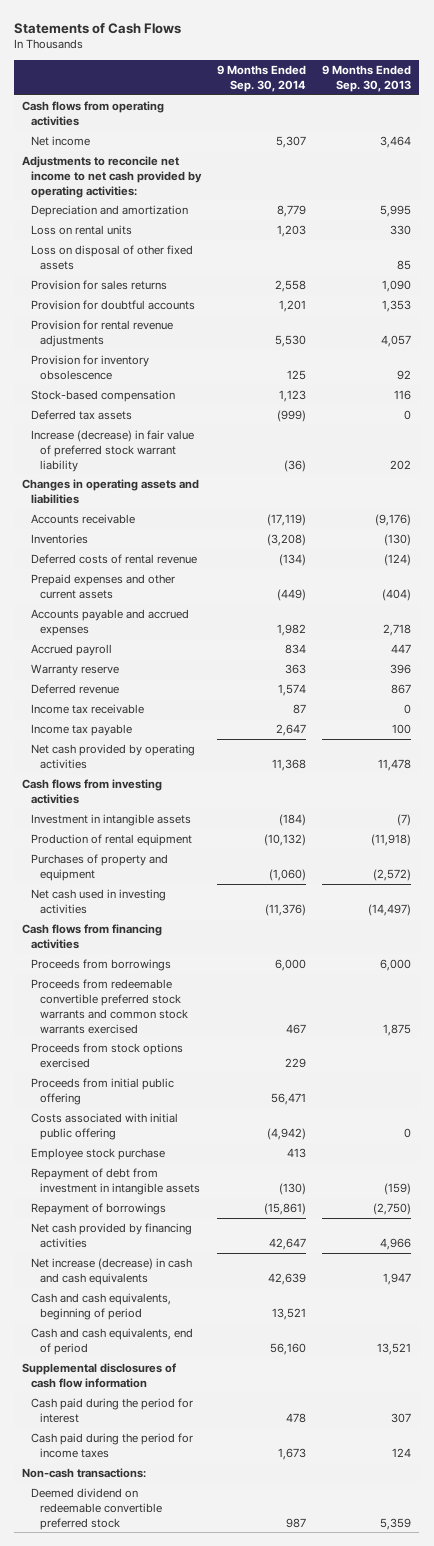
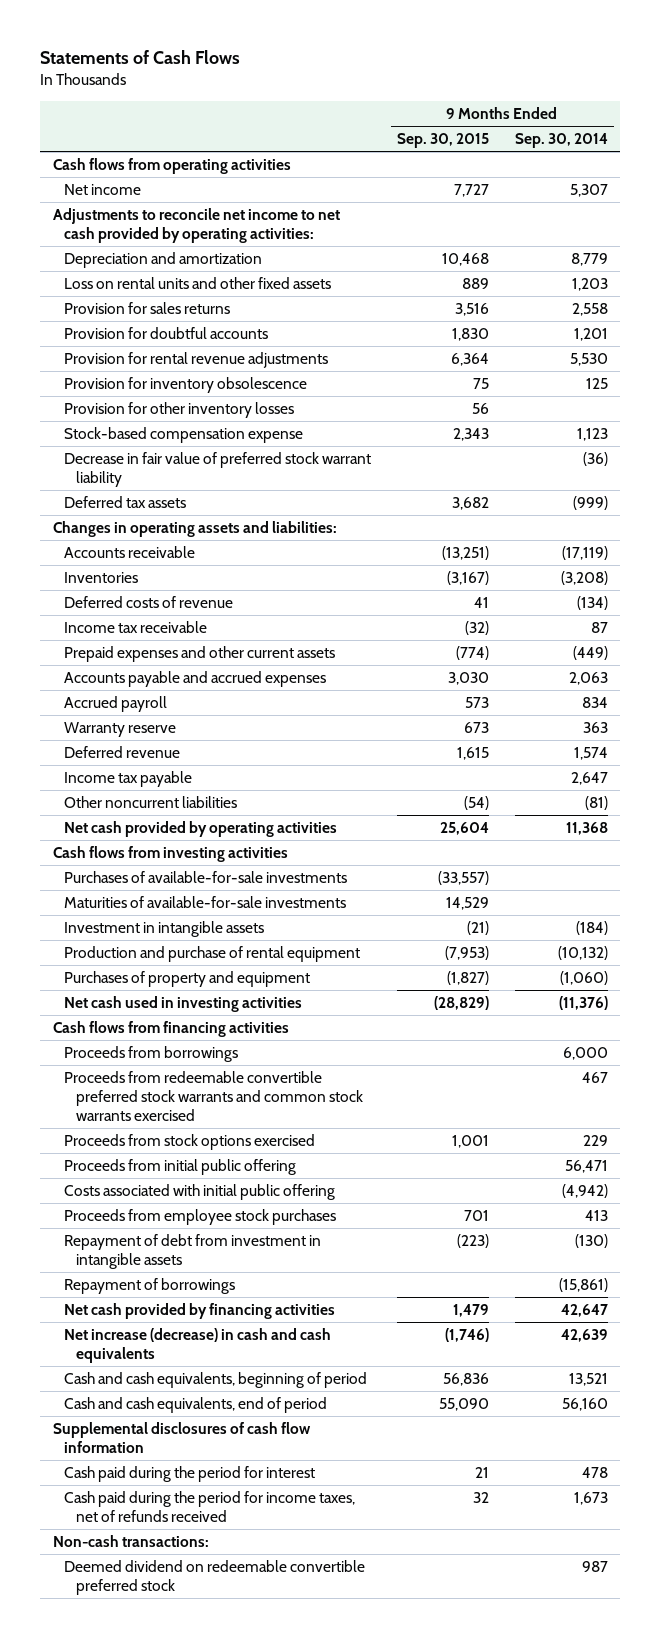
[322,65,412,92] 9 Months Ended Sep. 30, 2013 -> none
none -> [397,133,490,149] Sep. 30, 2015
[31,244,194,270] Loss on disposal of other fixed assets -> none
[31,224,133,235] Loss on rental units -> [64,277,332,290] Loss on rental units and other fixed assets
none -> [64,402,295,419] Provision for other inventory losses
[31,389,176,402] Stock-based compensation -> [64,427,304,444] Stock-based compensation expense
none -> [64,452,372,488] Decrease in fair value of preferred stock warrant liability
[31,429,195,472] Increase (decrease) in fair value of preferred stock warrant liability -> none
[22,478,200,504] Changes in operating assets and liabilities -> [52,521,337,538] Changes in operating assets and liabilities:
[31,553,198,564] Deferred costs of rental revenue -> [64,596,234,609] Deferred costs of revenue
[31,703,145,714] Income tax receivable -> [64,621,208,634] Income tax receivable
[277,623,307,636] 1,982 -> [568,672,608,686] 2,063
none -> [64,796,238,809] Other noncurrent liabilities
none -> [64,871,348,884] Purchases of available-for-sale investments
none -> [64,896,347,909] Maturities of available-for-sale investments
[31,833,193,846] Production of rental equipment -> [64,946,361,963] Production and purchase of rental equipment
[31,1147,166,1160] Employee stock purchase -> [64,1209,337,1226] Proceeds from employee stock purchases
[31,1432,194,1458] Cash paid during the period for income taxes -> [64,1491,356,1523] Cash paid during the period for income taxes, net of refunds received

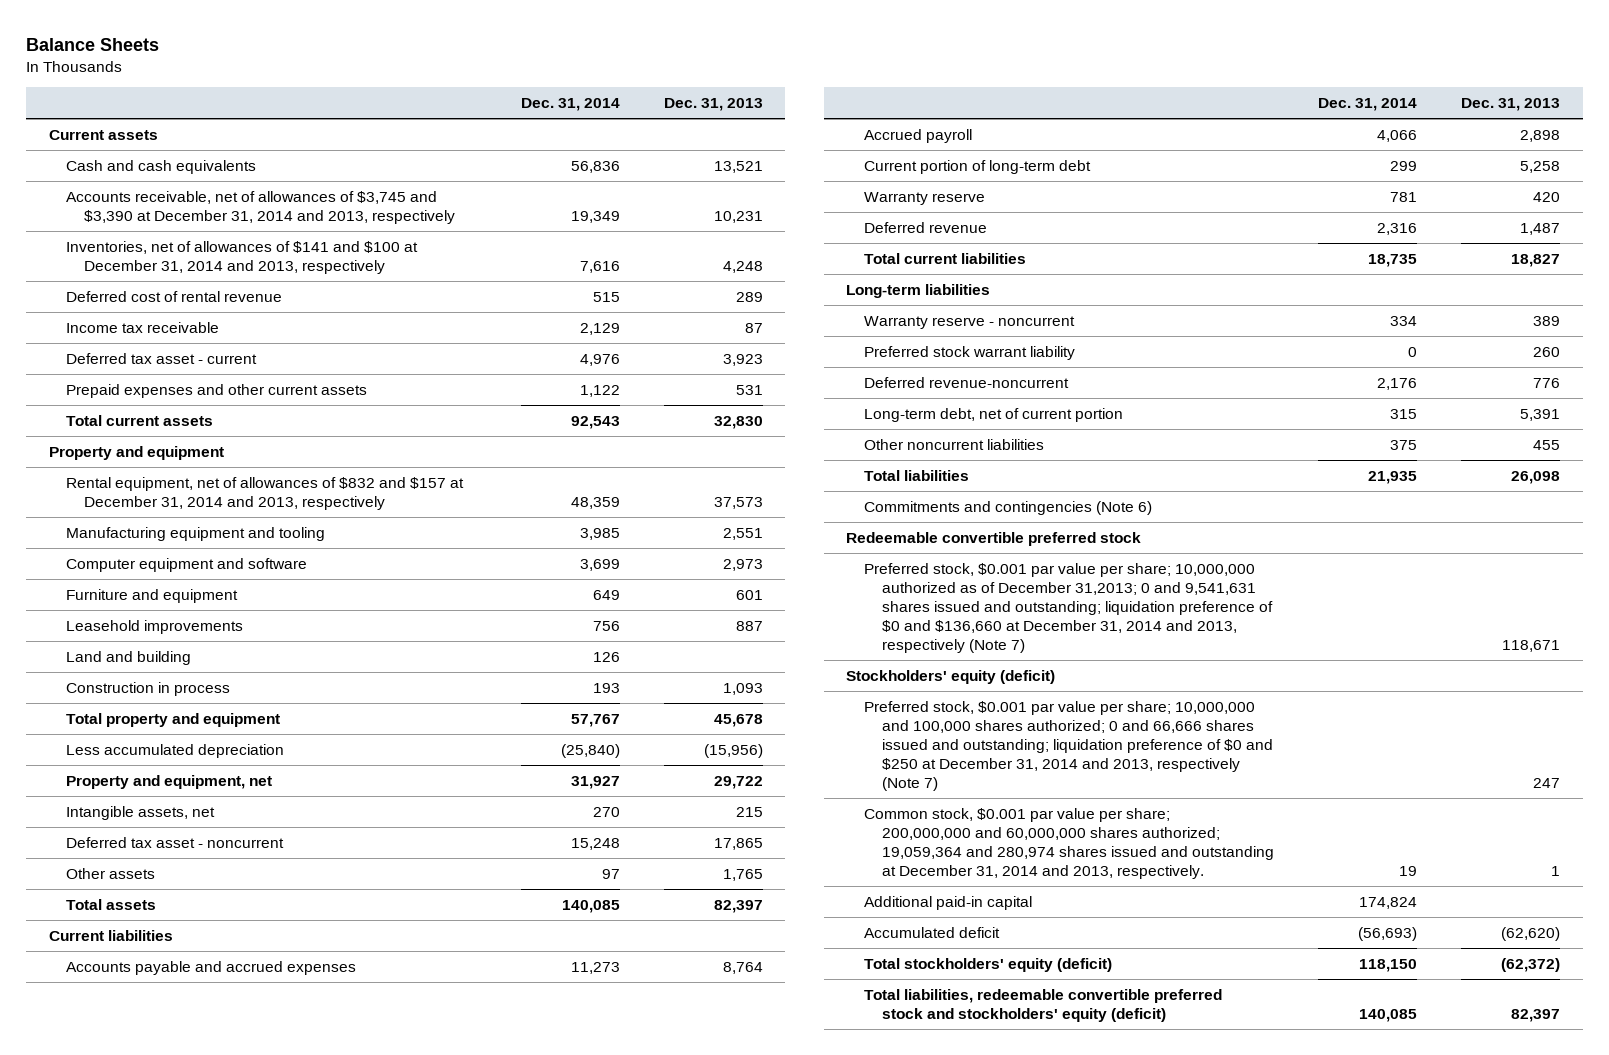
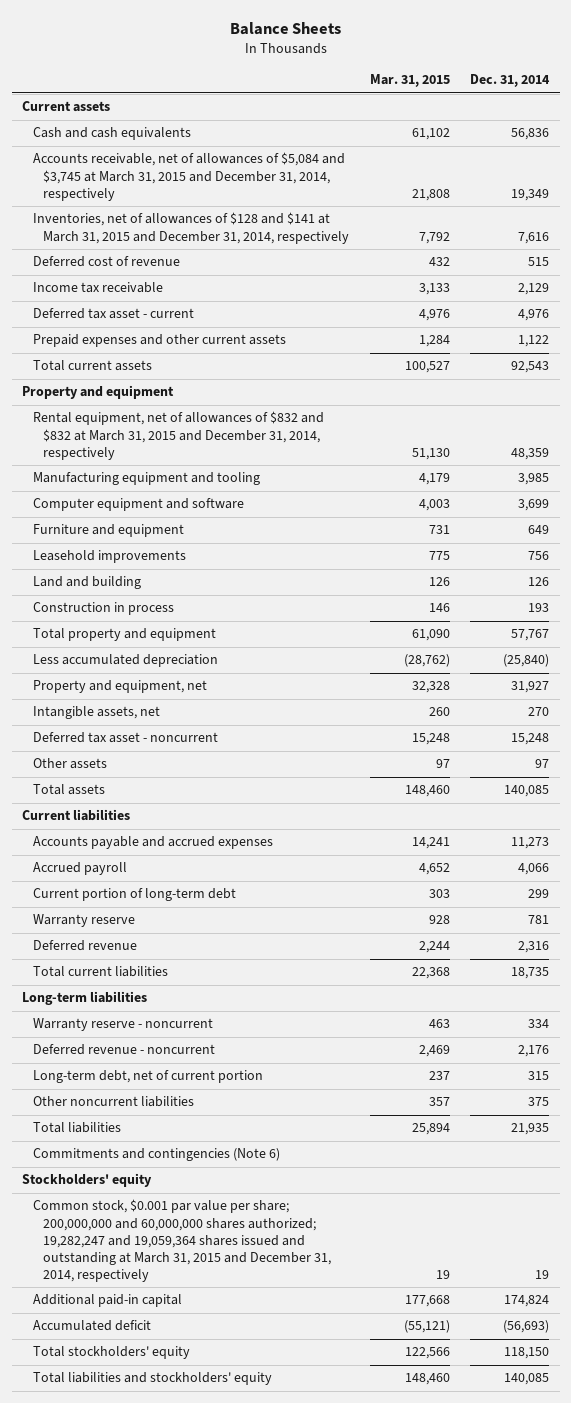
[663,98,763,112] Dec. 31, 2013 -> none
none -> [369,74,450,88] Mar. 31, 2015
[66,190,456,224] Accounts receivable, net of allowances of $3,745 and $3,390 at December 31, 2014 and 2013, respectively -> [32,152,345,201] Accounts receivable, net of allowances of $5,084 and $3,745 at March 31, 2015 and December 31, 2014, respectively
[66,240,419,274] Inventories, net of allowances of $141 and $100 at December 31, 2014 and 2013, respectively -> [32,212,350,244] Inventories, net of allowances of $128 and $141 at March 31, 2015 and December 31, 2014, respectively
[66,290,283,302] Deferred cost of rental revenue -> [32,256,180,268] Deferred cost of revenue
[66,476,465,510] Rental equipment, net of allowances of $832 and $157 at December 31, 2014 and 2013, respectively -> [32,411,324,460] Rental equipment, net of allowances of $832 and $832 at March 31, 2015 and December 31, 2014, respectively
[864,345,1076,360] Preferred stock warrant liability -> none
[864,376,1070,388] Deferred revenue-noncurrent -> [32,1044,215,1056] Deferred revenue - noncurrent
[846,531,1142,546] Redeemable convertible preferred stock -> none
[864,562,1273,653] Preferred stock, $0.001 par value per share; 10,000,000 authorized as of December 31,2013; 0 and 9,541,631 shares issued and outstanding; liquidation preference of $0 and $136,660 at December 31, 2014 and 2013, respectively (Note 7) -> none
[864,700,1273,791] Preferred stock, $0.001 par value per share; 10,000,000 and 100,000 shares authorized; 0 and 66,666 shares issued and outstanding; liquidation preference of $0 and $250 at December 31, 2014 and 2013, respectively (Note 7) -> none
[846,669,1056,684] Stockholders' equity (deficit) -> [21,1173,152,1188] Stockholders' equity
[864,807,1274,879] Common stock, $0.001 par value per share; 200,000,000 and 60,000,000 shares authorized; 19,059,364 and 280,974 shares issued and outstanding at December 31, 2014 and 2013, respectively. -> [32,1199,332,1282] Common stock, $0.001 par value per share; 200,000,000 and 60,000,000 shares authorized; 19,282,247 and 19,059,364 shares issued and outstanding at March 31, 2015 and December 31, 2014, respectively
[864,957,1113,972] Total stockholders' equity (deficit) -> [32,1346,190,1360] Total stockholders' equity
[864,988,1223,1022] Total liabilities, redeemable convertible preferred stock and stockholders' equity (deficit) -> [32,1372,272,1386] Total liabilities and stockholders' equity

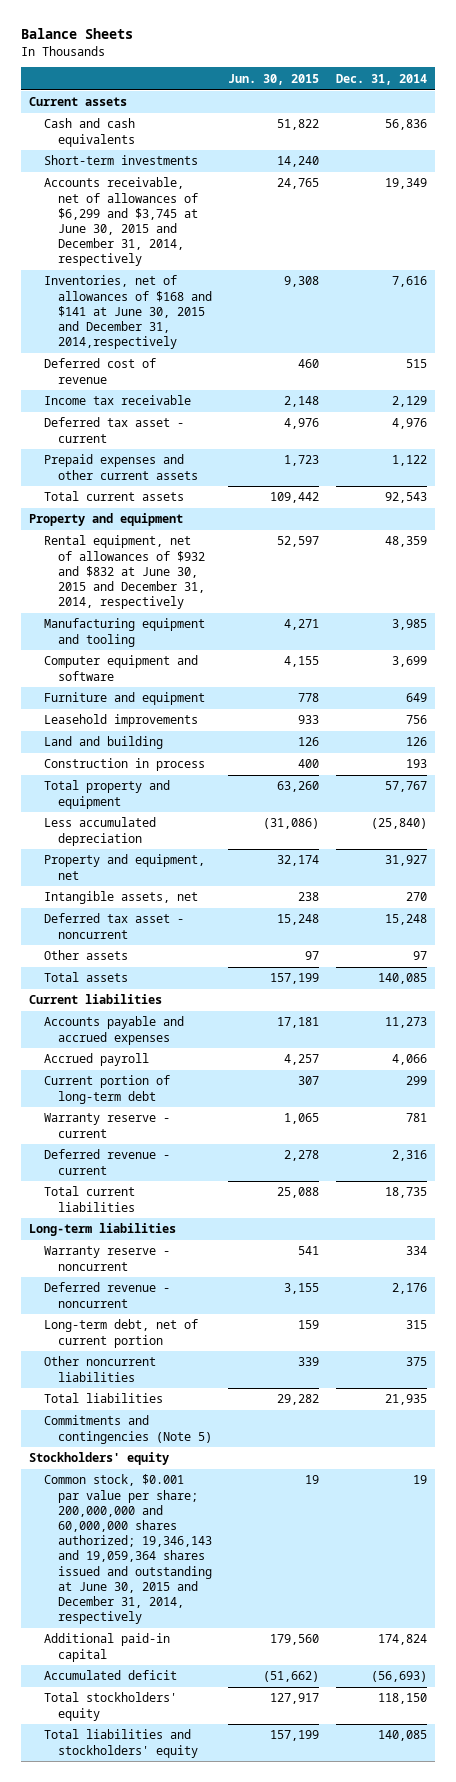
[369,74,450,88] Mar. 31, 2015 -> none
none -> [228,73,320,85] Jun. 30, 2015
none -> [43,155,198,166] Short-term investments
[32,152,345,201] Accounts receivable, net of allowances of $5,084 and $3,745 at March 31, 2015 and December 31, 2014, respectively -> [43,177,199,267] Accounts receivable, net of allowances of $6,299 and $3,745 at June 30, 2015 and December 31, 2014, respectively
[32,212,350,244] Inventories, net of allowances of $128 and $141 at March 31, 2015 and December 31, 2014, respectively -> [43,275,213,350] Inventories, net of allowances of $168 and $141 at June 30, 2015 and December 31, 2014,respectively
[32,411,324,460] Rental equipment, net of allowances of $832 and $832 at March 31, 2015 and December 31, 2014, respectively -> [43,535,206,610] Rental equipment, net of allowances of $932 and $832 at June 30, 2015 and December 31, 2014, respectively
[32,914,135,928] Warranty reserve -> [43,1113,170,1138] Warranty reserve - current
[32,940,137,952] Deferred revenue -> [43,1149,170,1175] Deferred revenue - current
[32,1148,280,1162] Commitments and contingencies (Note 6) -> [43,1415,213,1444] Commitments and contingencies (Note 5)
[32,1199,332,1282] Common stock, $0.001 par value per share; 200,000,000 and 60,000,000 shares authorized; 19,282,247 and 19,059,364 shares issued and outstanding at March 31, 2015 and December 31, 2014, respectively -> [43,1474,213,1625] Common stock, $0.001 par value per share; 200,000,000 and 60,000,000 shares authorized; 19,346,143 and 19,059,364 shares issued and outstanding at June 30, 2015 and December 31, 2014, respectively

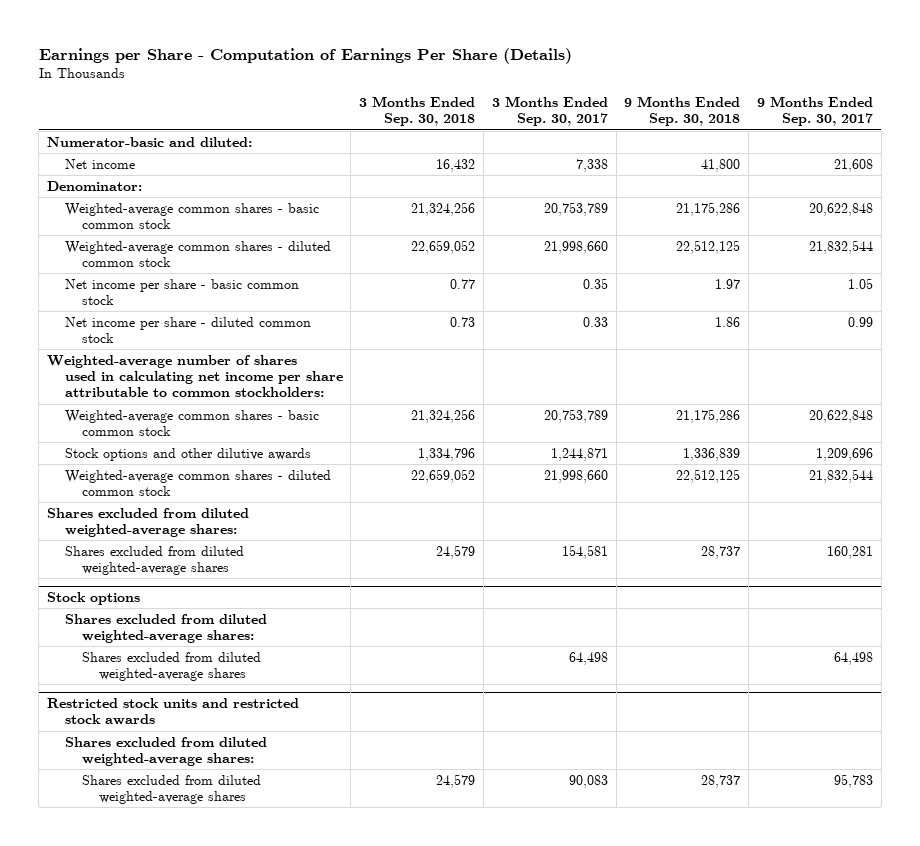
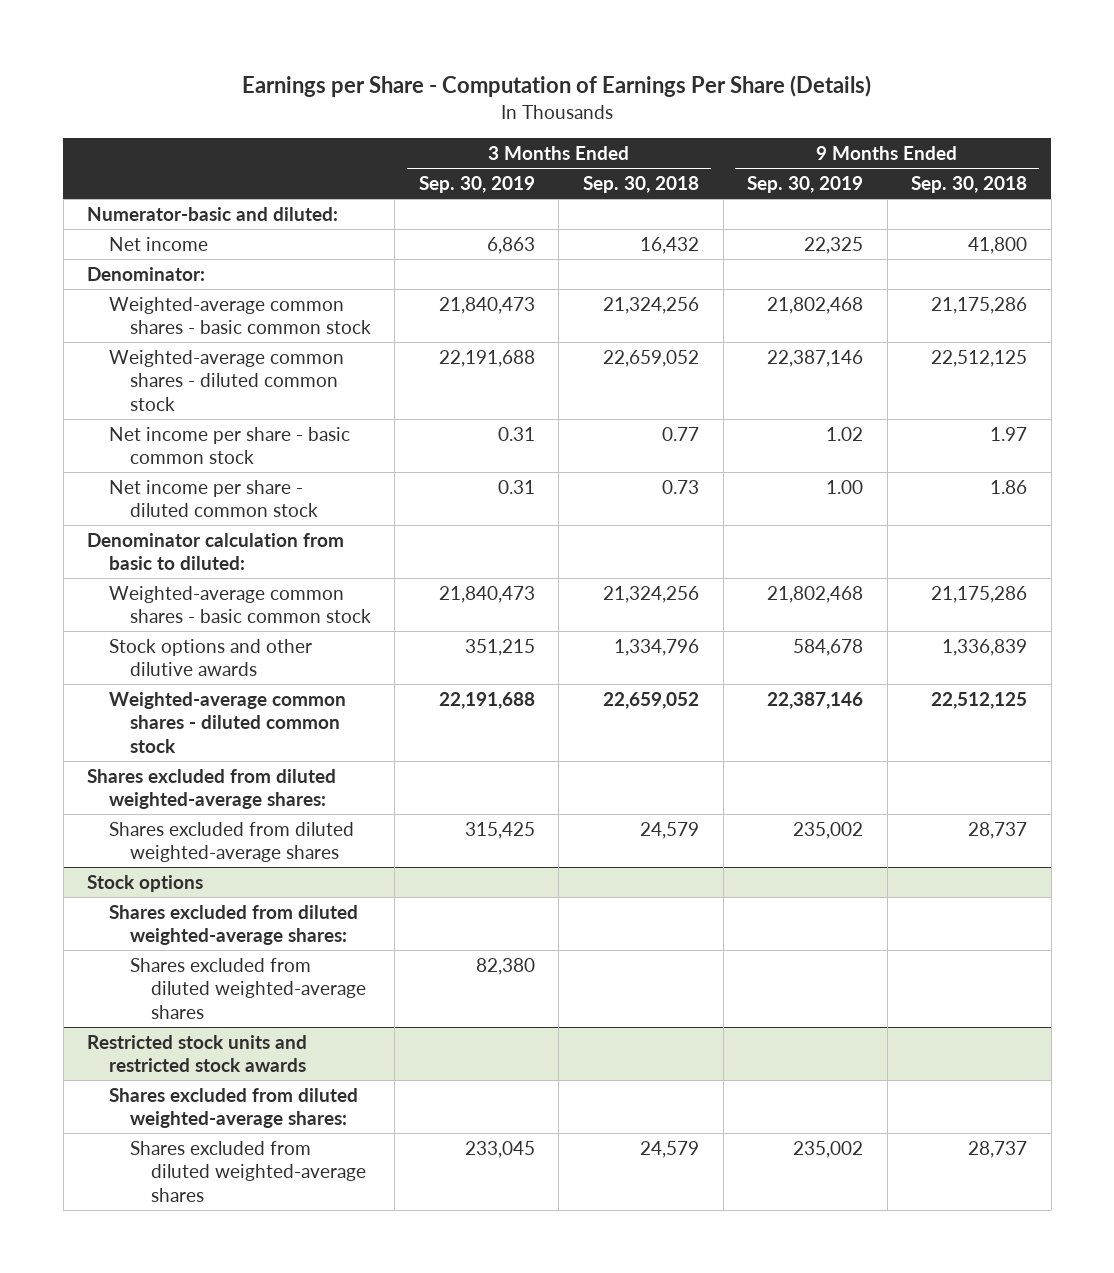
[491,95,608,127] 3 Months Ended Sep. 30, 2017 -> none
[757,95,874,127] 9 Months Ended Sep. 30, 2017 -> none
none -> [418,176,535,194] Sep. 30, 2019
none -> [747,176,864,194] Sep. 30, 2019
[47,354,343,398] Weighted-average number of shares used in calculating net income per share attributable to common stockholders: -> [87,532,345,571] Denominator calculation from basic to diluted:

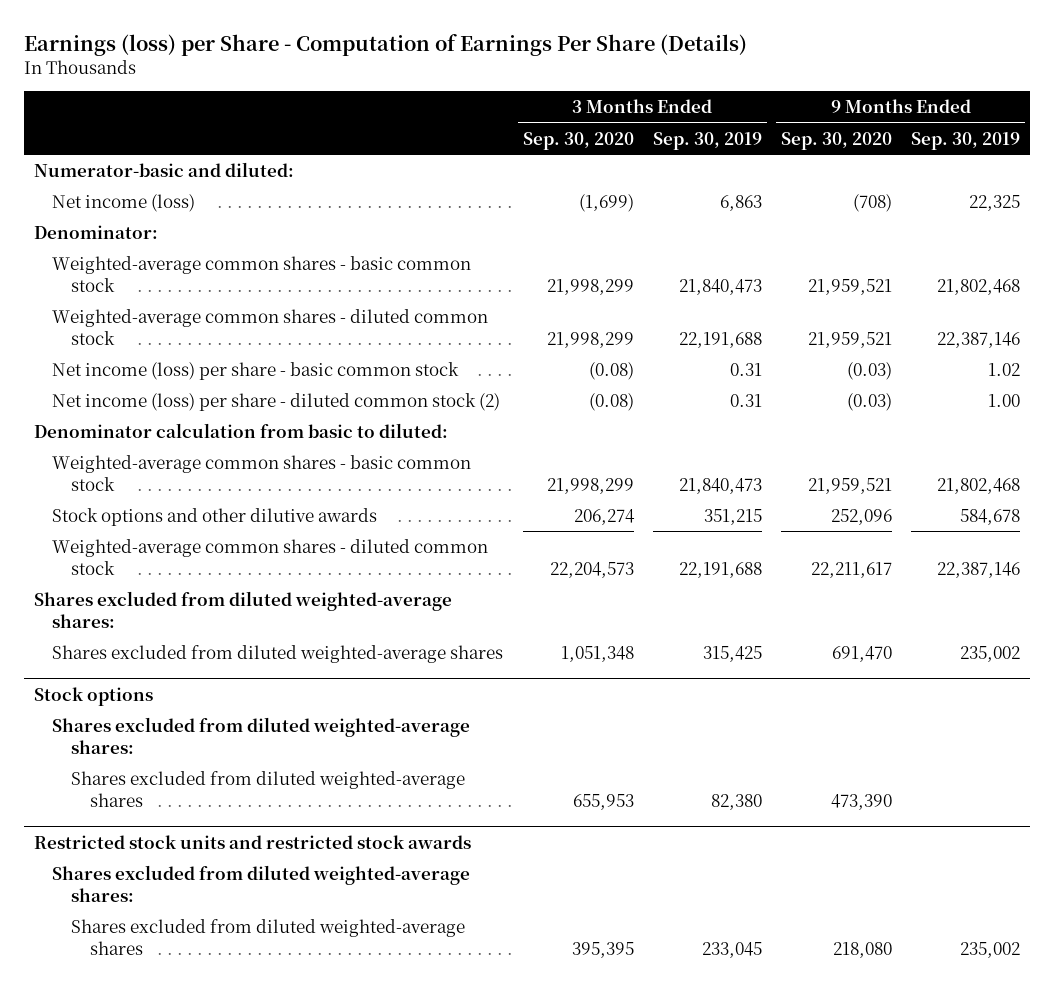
[242,75,872,98] Earnings per Share - Computation of Earnings Per Share (Details) -> [24,33,748,56] Earnings (loss) per Share - Computation of Earnings Per Share (Details)
[582,176,699,194] Sep. 30, 2018 -> none
[911,176,1028,194] Sep. 30, 2018 -> none
none -> [522,131,634,150] Sep. 30, 2020
none -> [781,131,893,150] Sep. 30, 2020
[108,236,208,251] Net income -> [52,193,196,212] Net income (loss)
[108,426,350,465] Net income per share - basic common stock -> [52,361,460,380] Net income (loss) per share - basic common stock
[108,479,318,518] Net income per share - diluted common stock -> [52,392,501,411] Net income (loss) per share - diluted common stock (2)

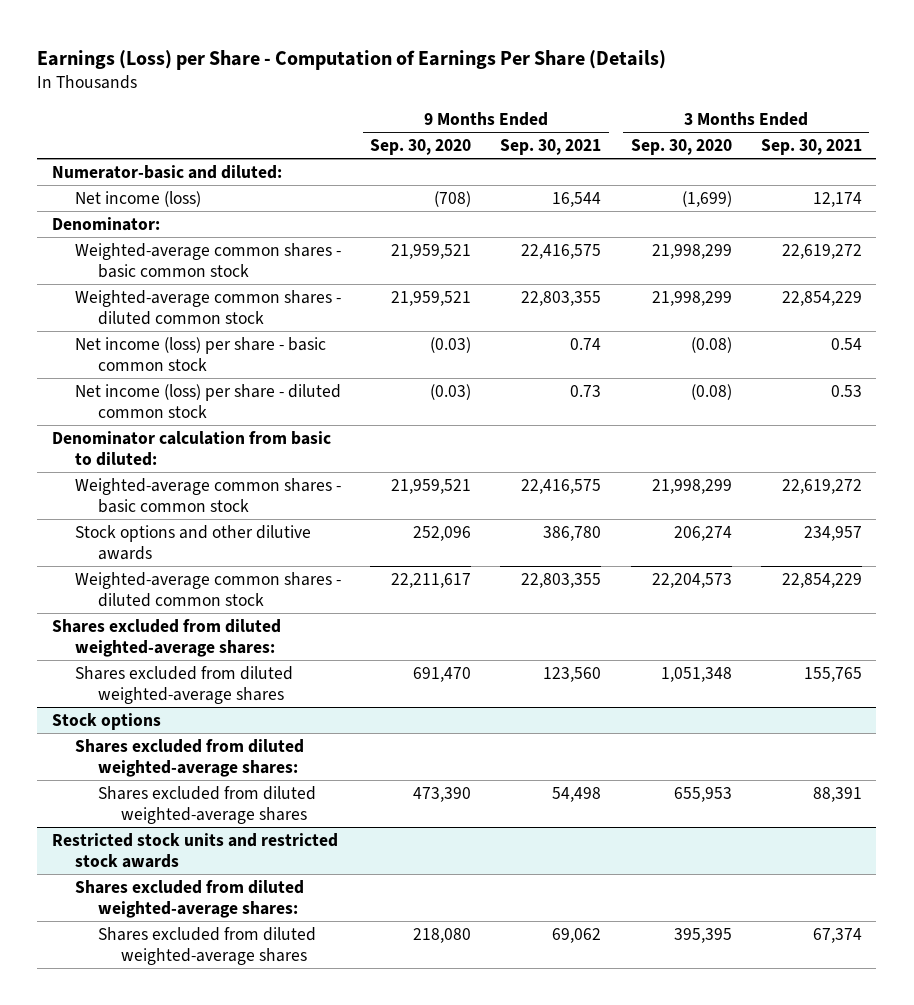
[24,33,748,56] Earnings (loss) per Share - Computation of Earnings Per Share (Details) -> [37,49,667,70] Earnings (Loss) per Share - Computation of Earnings Per Share (Details)
[652,131,762,150] Sep. 30, 2019 -> none
[911,131,1021,150] Sep. 30, 2019 -> none
none -> [500,139,602,156] Sep. 30, 2021
none -> [760,139,862,156] Sep. 30, 2021
[52,392,501,411] Net income (loss) per share - diluted common stock (2) -> [74,383,341,418] Net income (loss) per share - diluted common stock

